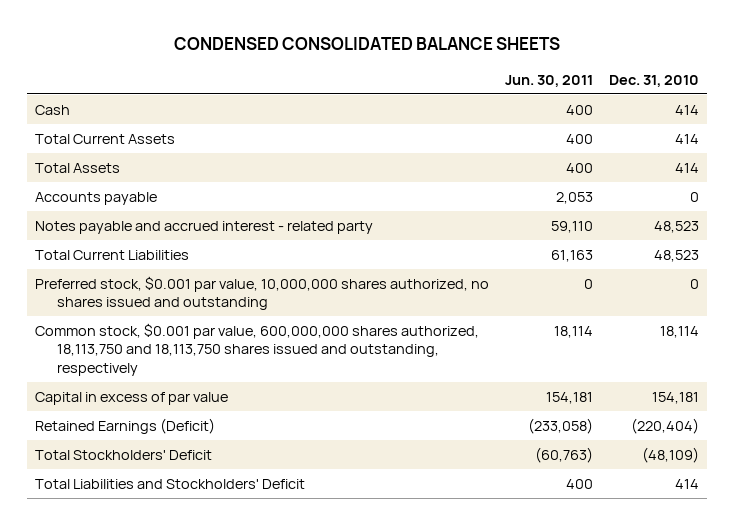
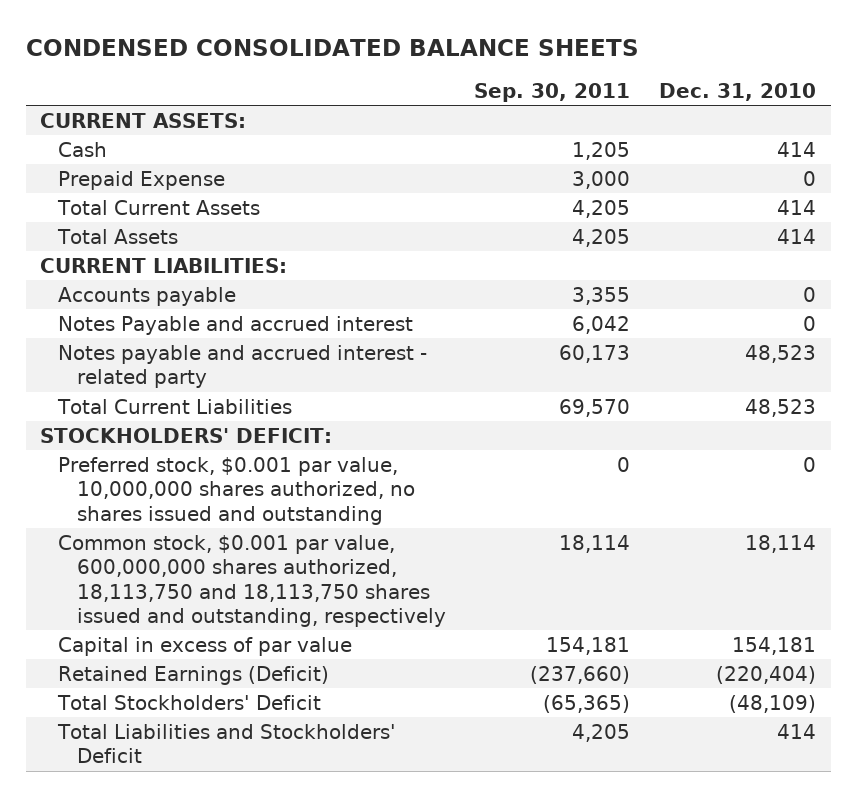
[505,74,594,87] Jun. 30, 2011 -> none
none -> [474,82,631,102] Sep. 30, 2011
none -> [39,112,246,128] CURRENT ASSETS:
none -> [58,170,226,190] Prepaid Expense
none -> [39,257,287,273] CURRENT LIABILITIES:
none -> [58,315,414,335] Notes Payable and accrued interest
none -> [39,427,332,443] STOCKHOLDERS' DEFICIT:

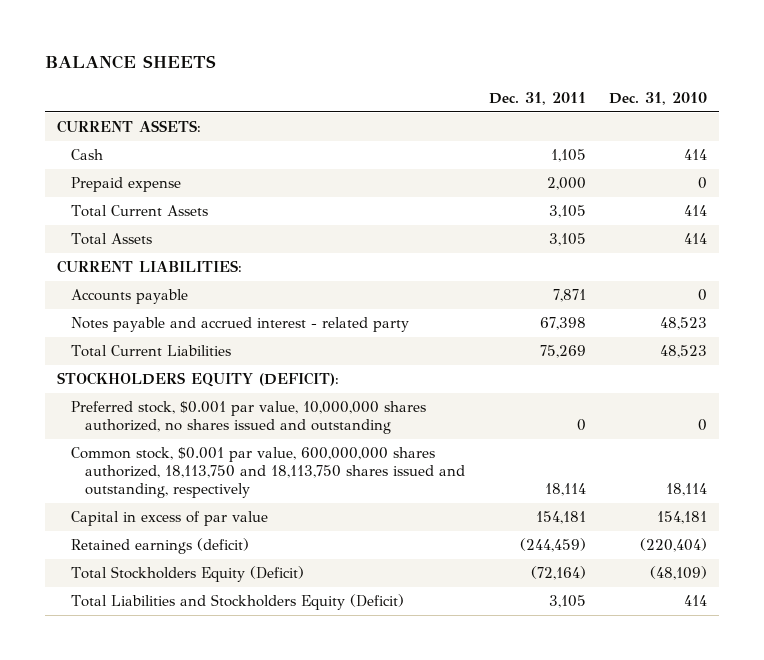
[25,39,639,57] CONDENSED CONSOLIDATED BALANCE SHEETS -> [44,55,216,70] BALANCE SHEETS
[474,82,631,102] Sep. 30, 2011 -> none
none -> [488,91,586,105] Dec. 31, 2011
[58,170,226,190] Prepaid Expense -> [70,177,181,193] Prepaid expense
[58,315,414,335] Notes Payable and accrued interest -> none
[39,427,332,443] STOCKHOLDERS' DEFICIT: -> [56,372,339,388] STOCKHOLDERS EQUITY (DEFICIT):
[58,665,330,685] Retained Earnings (Deficit) -> [70,538,249,555] Retained earnings (deficit)
[57,694,322,710] Total Stockholders' Deficit -> [70,566,304,583] Total Stockholders Equity (Deficit)
[57,723,397,764] Total Liabilities and Stockholders' Deficit -> [70,594,404,611] Total Liabilities and Stockholders Equity (Deficit)

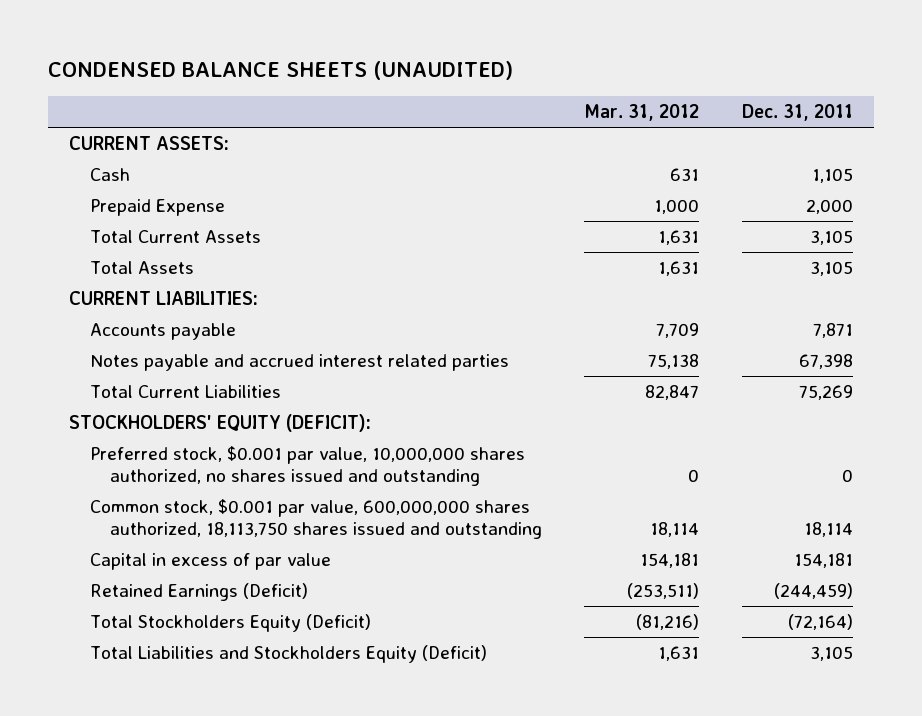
[44,55,216,70] BALANCE SHEETS -> [48,61,514,81] CONDENSED BALANCE SHEETS (UNAUDITED)
[608,91,707,105] Dec. 31, 2010 -> none
none -> [584,104,700,122] Mar. 31, 2012
[70,177,181,193] Prepaid expense -> [89,198,225,216] Prepaid Expense
[70,317,409,333] Notes payable and accrued interest - related party -> [89,353,509,371] Notes payable and accrued interest related parties
[56,372,339,388] STOCKHOLDERS EQUITY (DEFICIT): -> [69,413,372,432] STOCKHOLDERS' EQUITY (DEFICIT):
[70,447,466,499] Common stock, $0.001 par value, 600,000,000 shares authorized, 18,113,750 and 18,113,750 shares issued and outstanding, respectively -> [89,498,543,539] Common stock, $0.001 par value, 600,000,000 shares authorized, 18,113,750 shares issued and outstanding
[70,538,249,555] Retained earnings (deficit) -> [89,582,308,601] Retained Earnings (Deficit)

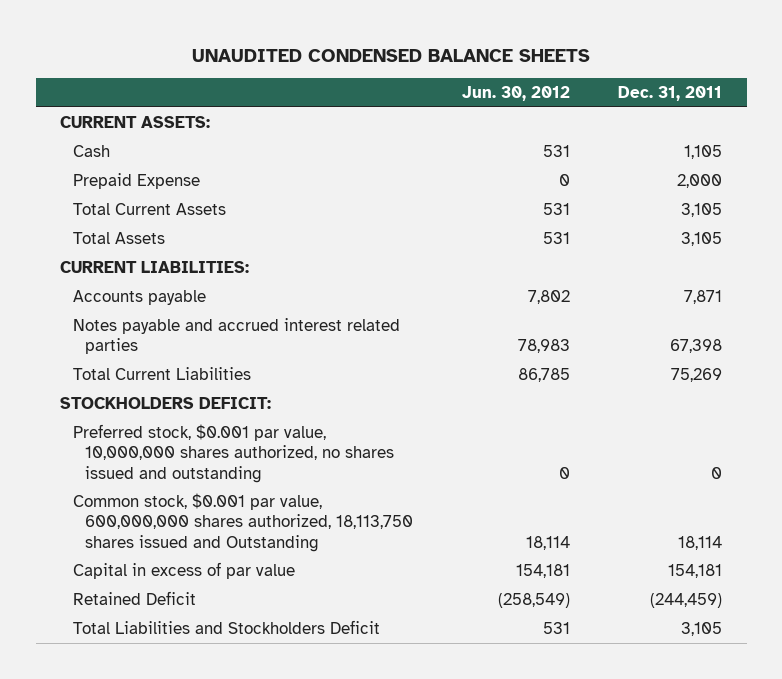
[48,61,514,81] CONDENSED BALANCE SHEETS (UNAUDITED) -> [192,48,591,62] UNAUDITED CONDENSED BALANCE SHEETS
[584,104,700,122] Mar. 31, 2012 -> none
none -> [461,85,570,101] Jun. 30, 2012
[69,413,372,432] STOCKHOLDERS' EQUITY (DEFICIT): -> [60,396,272,409] STOCKHOLDERS DEFICIT:
[89,498,543,539] Common stock, $0.001 par value, 600,000,000 shares authorized, 18,113,750 shares issued and outstanding -> [72,492,414,552] Common stock, $0.001 par value, 600,000,000 shares authorized, 18,113,750 shares issued and Outstanding
[89,613,371,632] Total Stockholders Equity (Deficit) -> none
[89,582,308,601] Retained Earnings (Deficit) -> [72,590,196,605] Retained Deficit
[89,644,487,663] Total Liabilities and Stockholders Equity (Deficit) -> [72,619,380,634] Total Liabilities and Stockholders Deficit

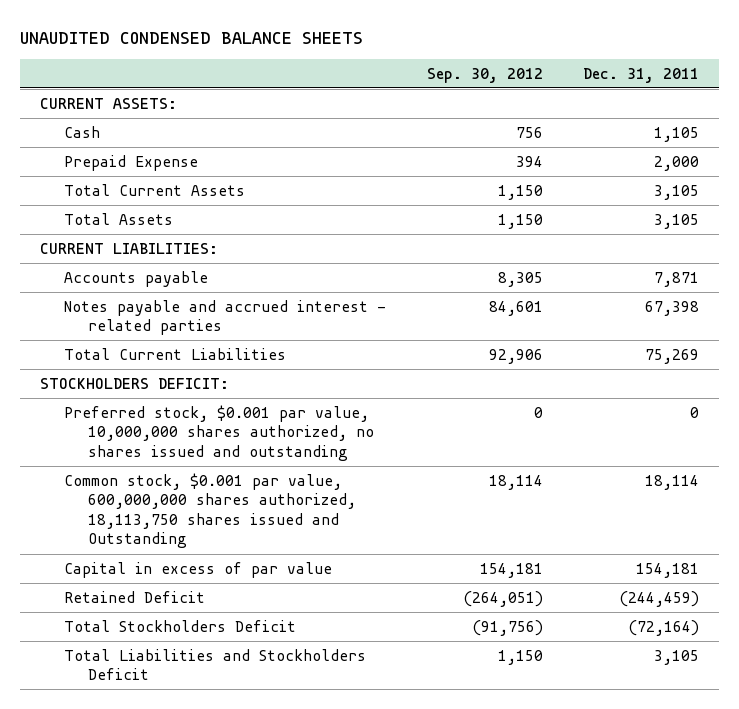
[461,85,570,101] Jun. 30, 2012 -> none
none -> [426,67,543,83] Sep. 30, 2012
[72,317,400,355] Notes payable and accrued interest related parties -> [64,299,387,336] Notes payable and accrued interest - related parties
none -> [64,619,297,632] Total Stockholders Deficit

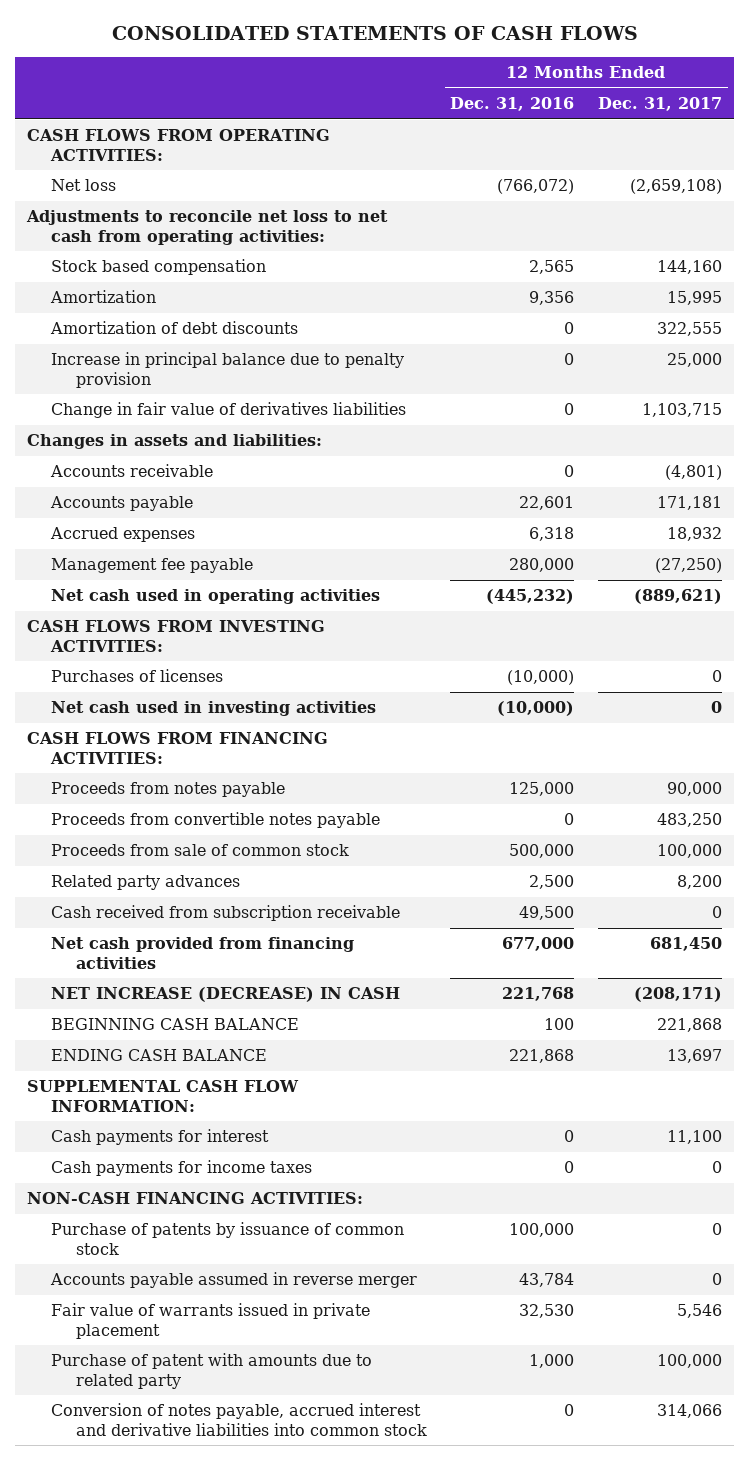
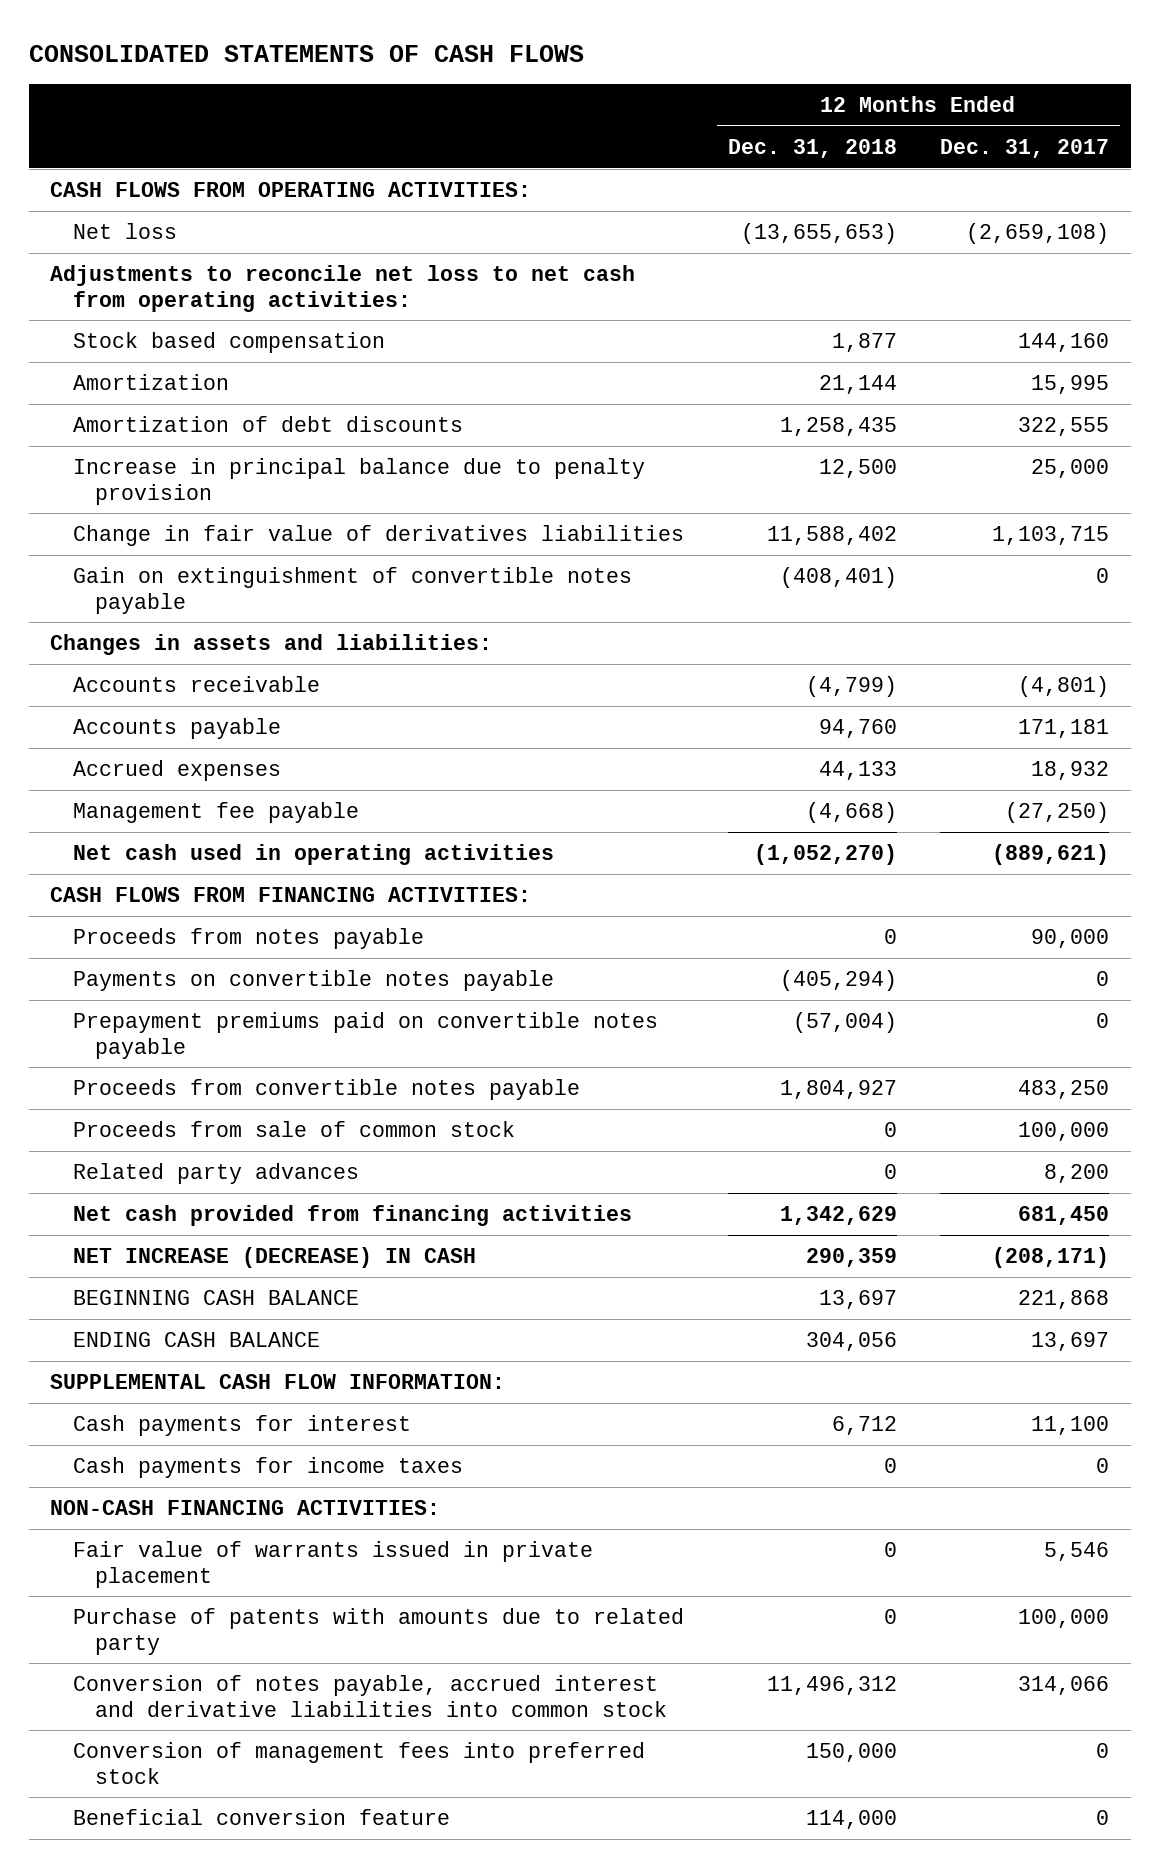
[450,97,575,112] Dec. 31, 2016 -> none
none -> [727,138,897,158] Dec. 31, 2018
none -> [72,567,632,614] Gain on extinguishment of convertible notes payable
[27,620,326,652] CASH FLOWS FROM INVESTING ACTIVITIES: -> none
[51,669,224,683] Purchases of licenses -> none
[51,701,377,717] Net cash used in investing activities -> none
none -> [72,970,554,992] Payments on convertible notes payable
none -> [72,1012,658,1059] Prepayment premiums paid on convertible notes payable
[51,905,401,922] Cash received from subscription receivable -> none
[51,1222,405,1255] Purchase of patents by issuance of common stock -> none
[50,1272,418,1289] Accounts payable assumed in reverse merger -> none
[51,1353,373,1389] Purchase of patent with amounts due to related party -> [72,1608,684,1655] Purchase of patents with amounts due to related party
none -> [72,1742,645,1784] Conversion of management fees into preferred stock
none -> [72,1809,450,1826] Beneficial conversion feature

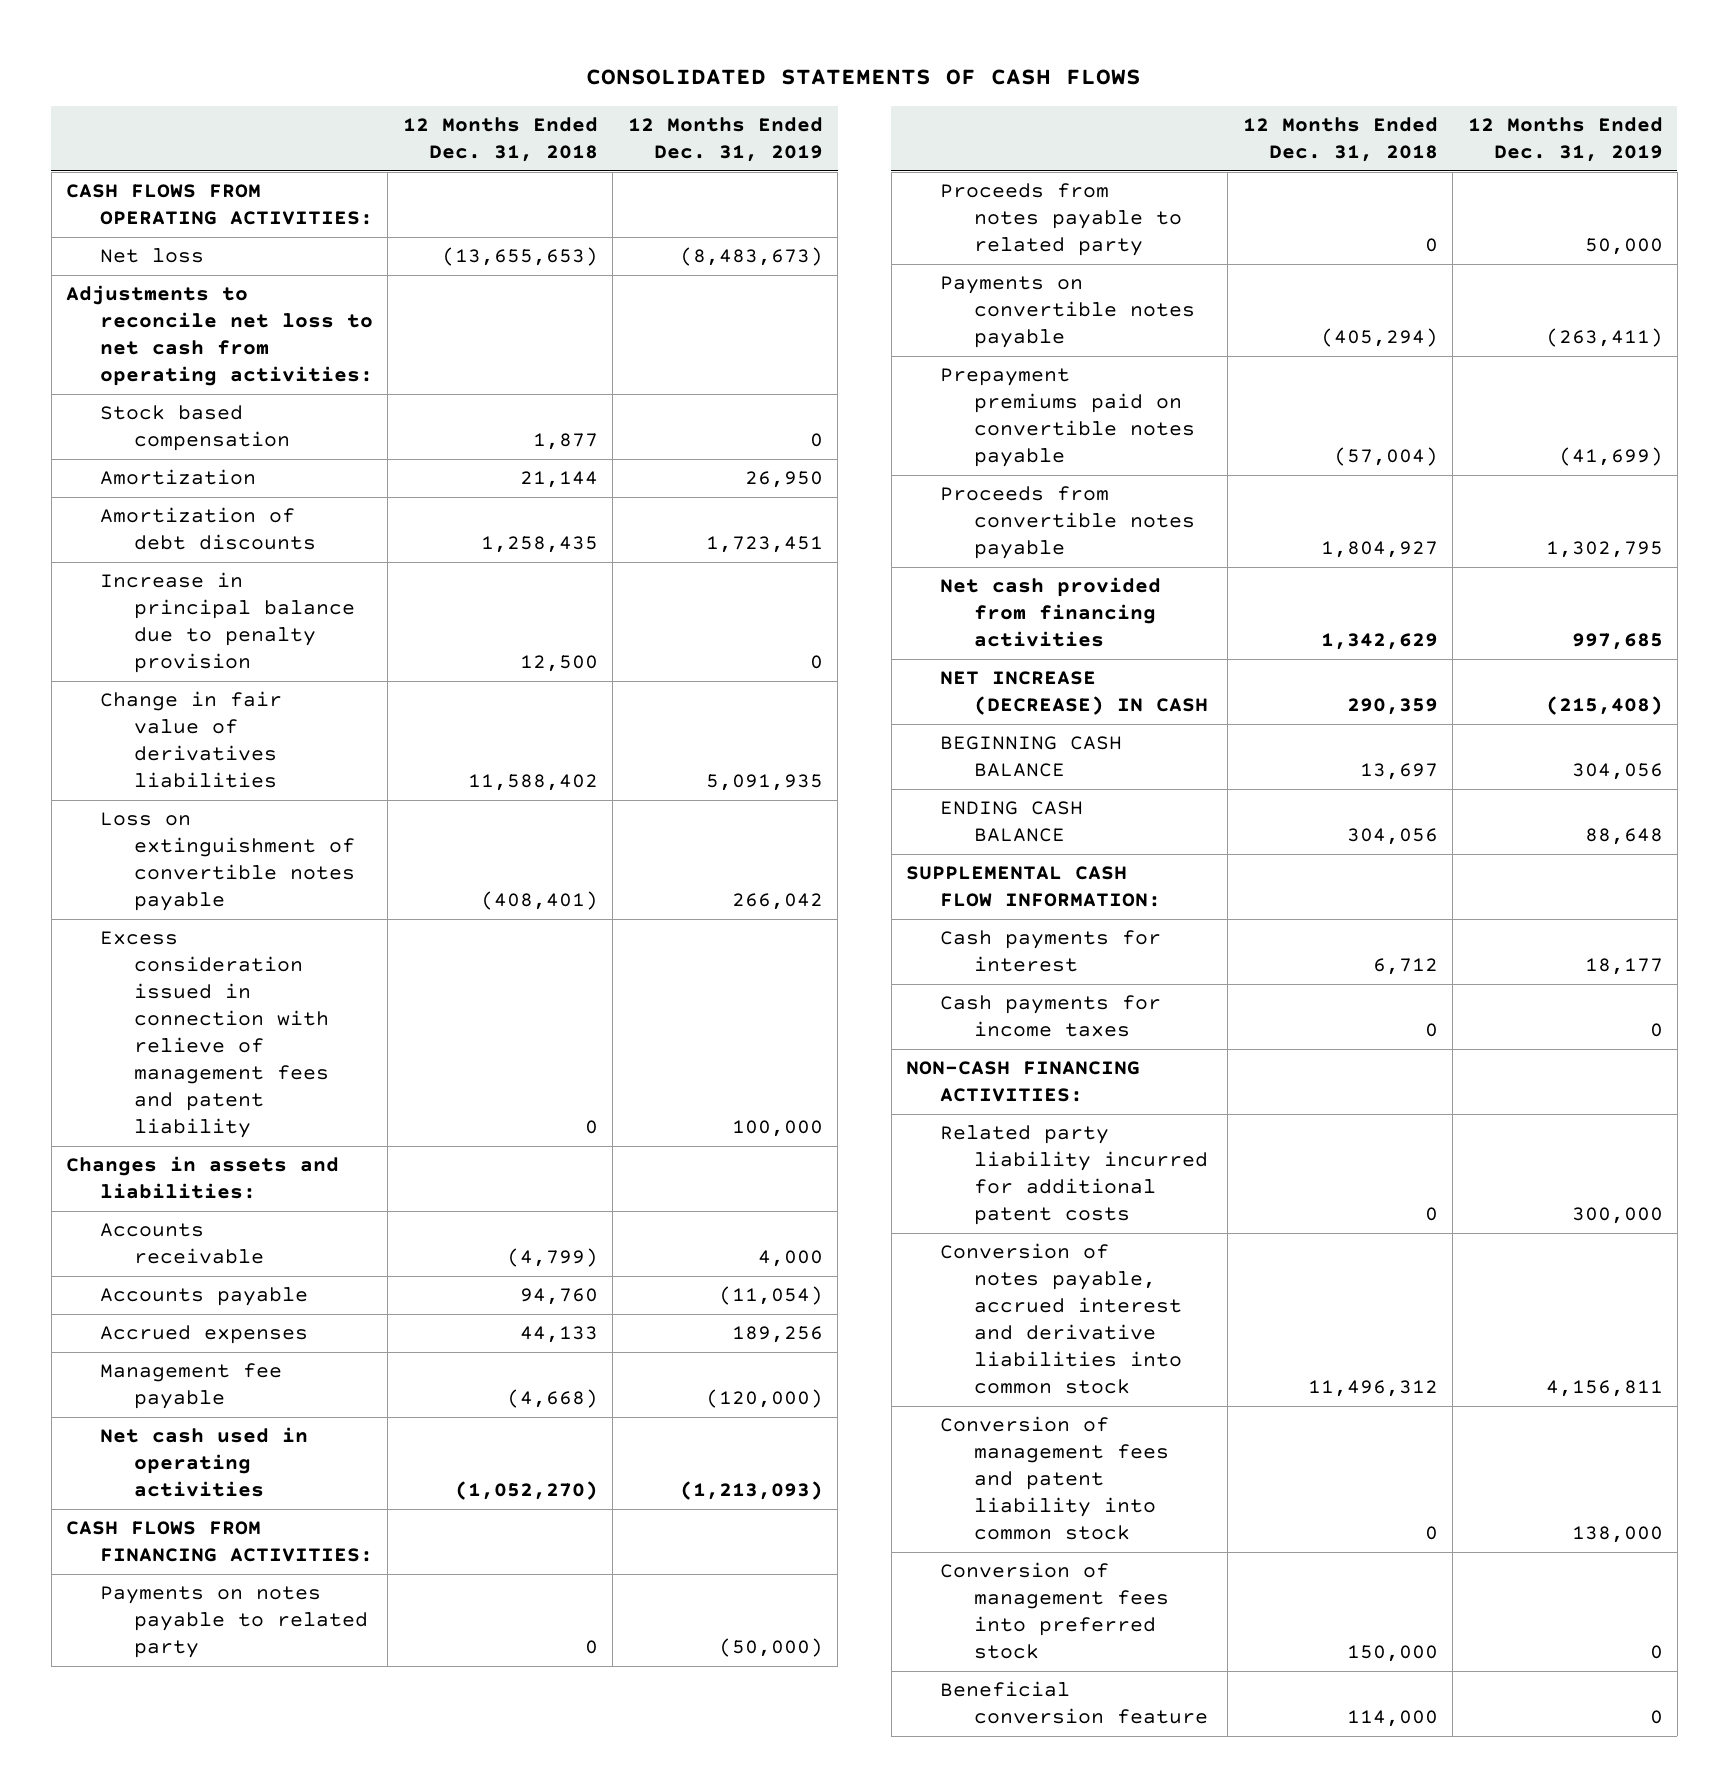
[940,138,1110,158] Dec. 31, 2017 -> none
none -> [627,117,823,163] 12 Months Ended Dec. 31, 2019
[72,567,632,614] Gain on extinguishment of convertible notes payable -> [99,812,355,912] Loss on extinguishment of convertible notes payable
none -> [99,931,329,1139] Excess consideration issued in connection with relieve of management fees and patent liability
none -> [99,1586,368,1659] Payments on notes payable to related party
[72,928,424,950] Proceeds from notes payable -> [939,183,1182,257] Proceeds from notes payable to related party
[72,1121,515,1138] Proceeds from sale of common stock -> none
[72,1163,359,1185] Related party advances -> none
[72,1541,593,1588] Fair value of warrants issued in private placement -> none
[72,1608,684,1655] Purchase of patents with amounts due to related party -> none
none -> [939,1125,1208,1226] Related party liability incurred for additional patent costs
none -> [939,1416,1169,1541] Conversion of management fees and patent liability into common stock

